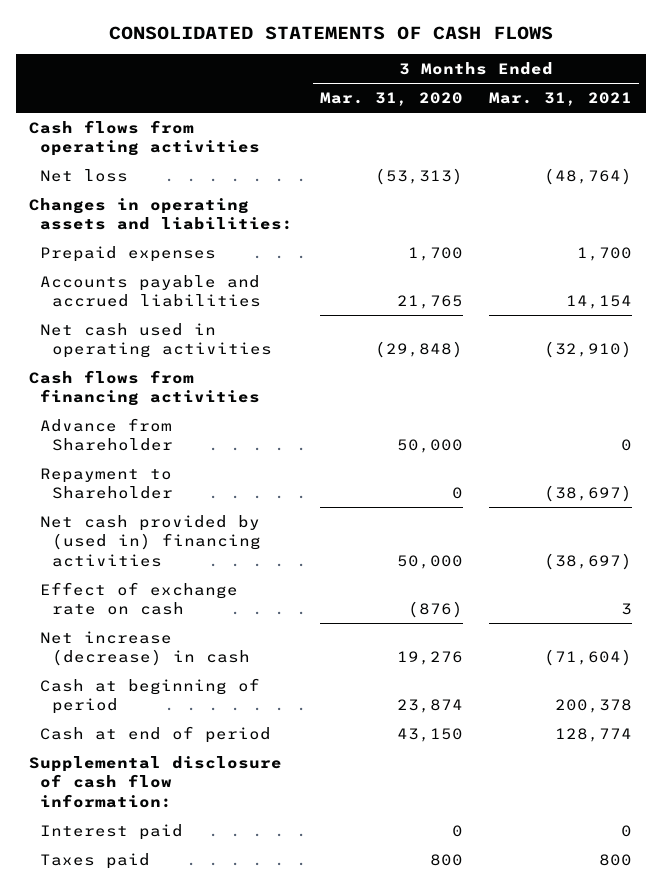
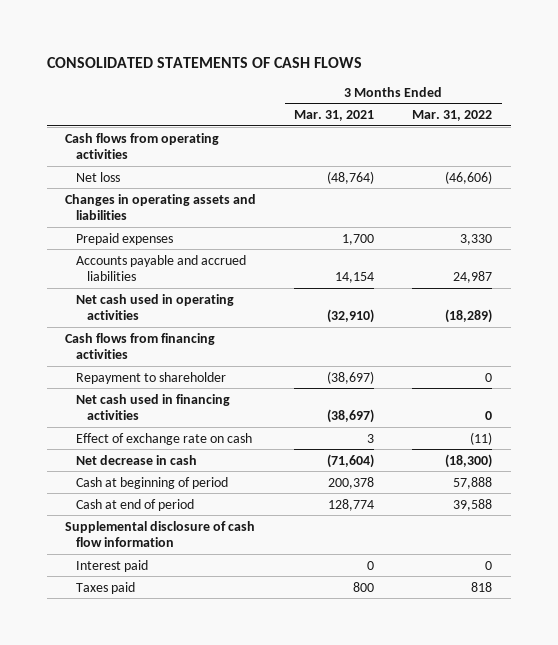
[319,92,463,107] Mar. 31, 2020 -> none
none -> [412,110,493,122] Mar. 31, 2022
[28,197,294,231] Changes in operating assets and liabilities: -> [65,193,257,221] Changes in operating assets and liabilities
[40,417,173,452] Advance from Shareholder -> none
[40,467,173,500] Repayment to Shareholder -> [76,371,227,384] Repayment to shareholder
[40,514,261,567] Net cash provided by (used in) financing activities -> [76,393,231,421] Net cash used in financing activities
[40,630,250,667] Net increase (decrease) in cash -> [76,454,198,465] Net decrease in cash
[28,755,282,808] Supplemental disclosure of cash flow information: -> [65,520,256,548] Supplemental disclosure of cash flow information

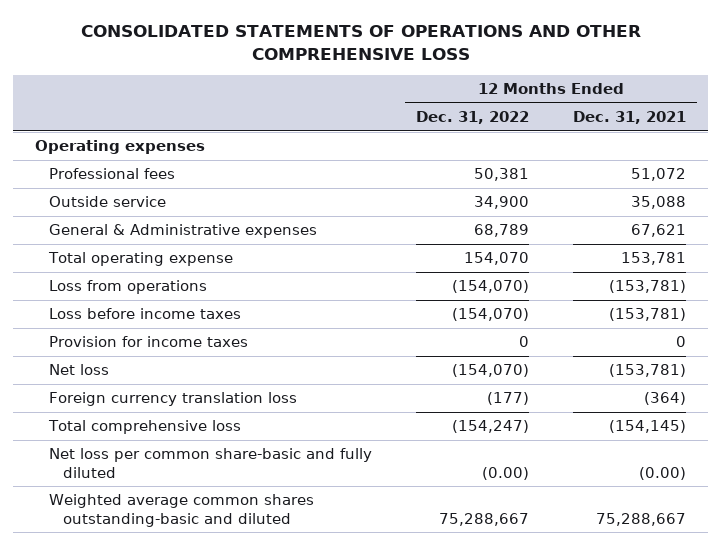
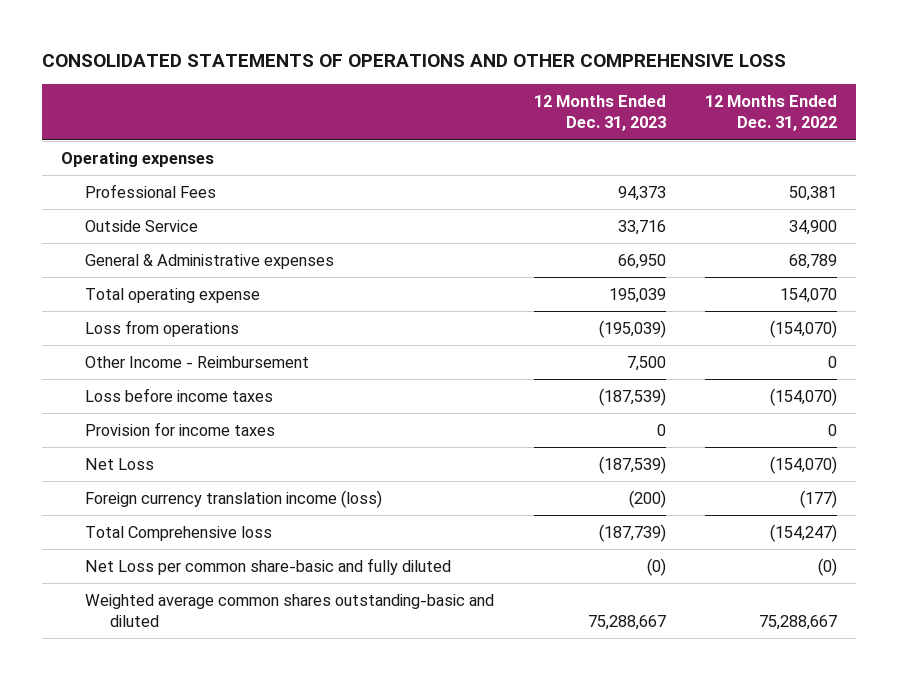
[573,111,687,125] Dec. 31, 2021 -> none
none -> [533,95,666,132] 12 Months Ended Dec. 31, 2023
[49,168,176,180] Professional fees -> [85,184,217,199] Professional Fees
[49,196,167,208] Outside service -> [85,220,199,233] Outside Service
none -> [85,356,310,369] Other Income - Reimbursement
[49,364,110,376] Net loss -> [85,458,155,471] Net Loss
[49,392,298,407] Foreign currency translation loss -> [85,490,383,509] Foreign currency translation income (loss)
[48,420,242,435] Total comprehensive loss -> [85,526,273,542] Total Comprehensive loss
[49,448,373,478] Net loss per common share-basic and fully diluted -> [85,558,452,576] Net Loss per common share-basic and fully diluted
[482,466,530,480] (0.00) -> [817,558,837,577] (0)

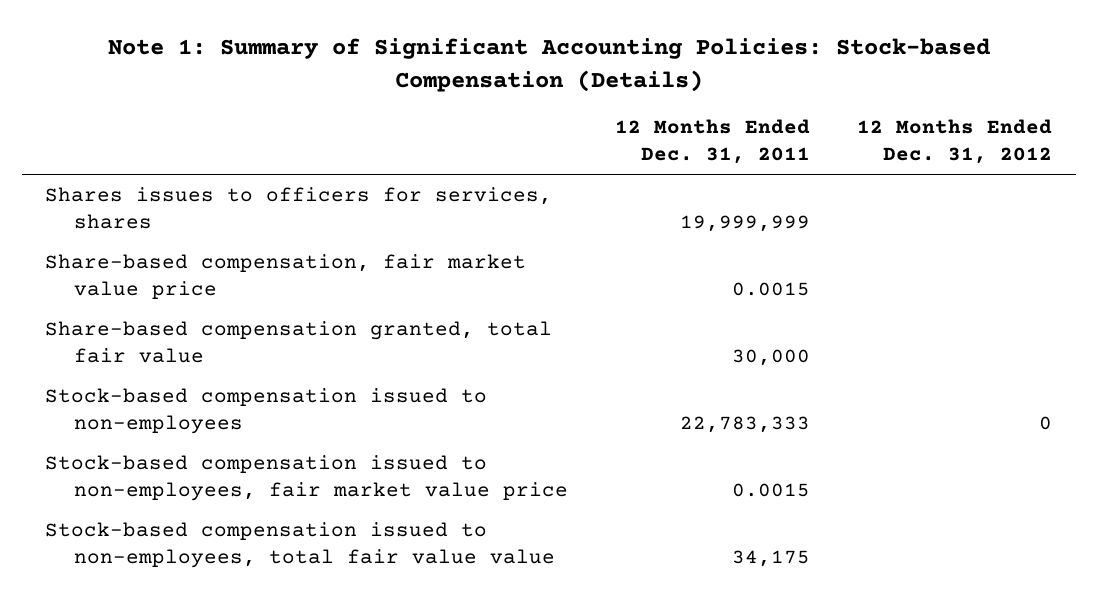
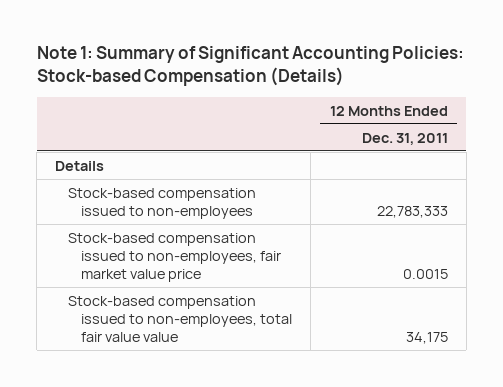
[857,119,1053,165] 12 Months Ended Dec. 31, 2012 -> none
[45,187,553,229] Shares issues to officers for services, shares -> none
[45,254,527,299] Share-based compensation, fair market value price -> none
[45,321,553,363] Share-based compensation granted, total fair value -> none
none -> [55,160,105,171] Details

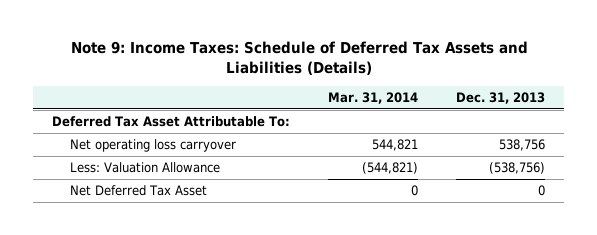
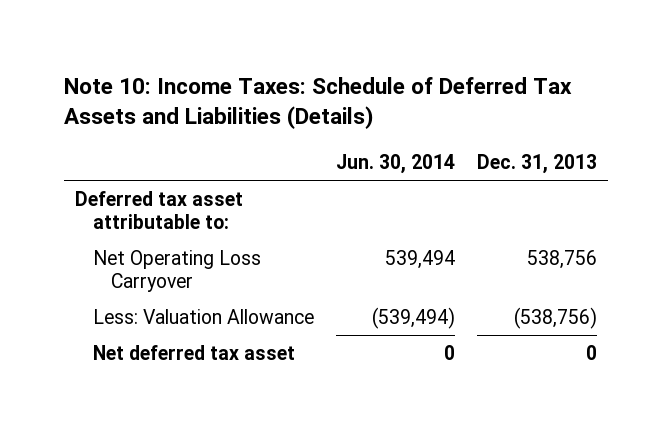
[70,40,528,75] Note 9: Income Taxes: Schedule of Deferred Tax Assets and Liabilities (Details) -> [63,77,572,130] Note 10: Income Taxes: Schedule of Deferred Tax Assets and Liabilities (Details)
[328,91,419,104] Mar. 31, 2014 -> none
none -> [336,153,456,174] Jun. 30, 2014
[51,116,290,128] Deferred Tax Asset Attributable To: -> [74,191,243,230] Deferred tax asset attributable to:
[69,139,236,153] Net operating loss carryover -> [92,250,261,293] Net Operating Loss Carryover
[69,185,207,197] Net Deferred Tax Asset -> [92,345,295,361] Net deferred tax asset

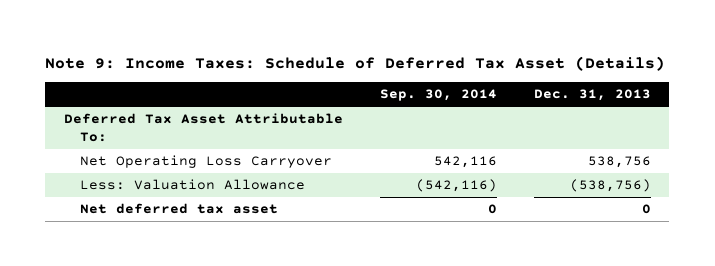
[63,77,572,130] Note 10: Income Taxes: Schedule of Deferred Tax Assets and Liabilities (Details) -> [45,55,666,71] Note 9: Income Taxes: Schedule of Deferred Tax Asset (Details)
[336,153,456,174] Jun. 30, 2014 -> none
none -> [379,89,497,102] Sep. 30, 2014
[74,191,243,230] Deferred tax asset attributable to: -> [63,113,343,143] Deferred Tax Asset Attributable To:

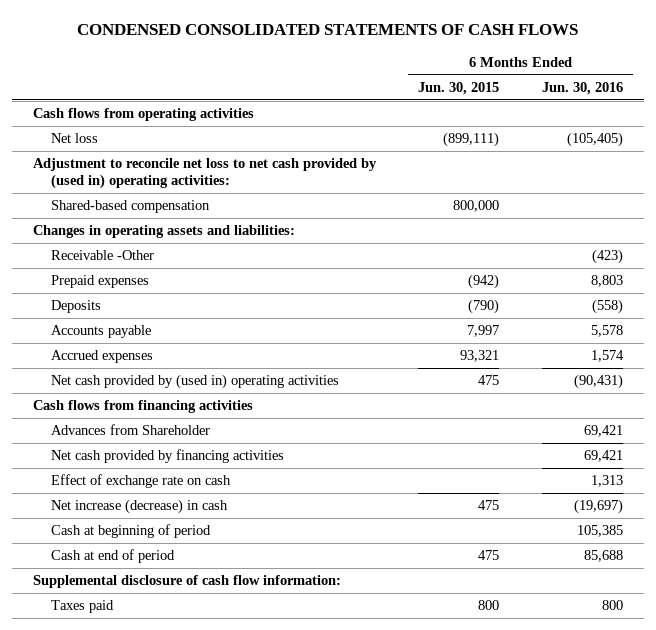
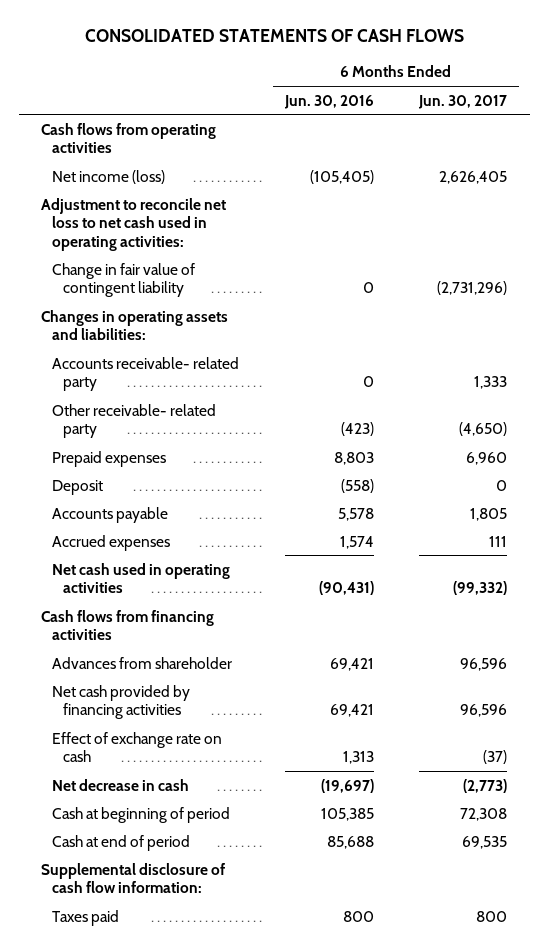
[76,24,578,36] CONDENSED CONSOLIDATED STATEMENTS OF CASH FLOWS -> [85,29,465,43] CONSOLIDATED STATEMENTS OF CASH FLOWS
[418,82,500,96] Jun. 30, 2015 -> none
none -> [418,94,508,109] Jun. 30, 2017
[51,200,211,214] Shared-based compensation -> none
[51,133,99,144] Net loss -> [52,169,166,184] Net income (loss)
[33,158,378,190] Adjustment to reconcile net loss to net cash provided by (used in) operating activities: -> [41,197,227,251] Adjustment to reconcile net loss to net cash used in operating activities:
none -> [52,262,196,298] Change in fair value of contingent liability
none -> [52,356,240,392] Accounts receivable- related party
[51,250,155,261] Receivable -Other -> [52,403,217,439] Other receivable- related party
[51,300,102,314] Deposits -> [52,479,104,495] Deposit
[51,374,340,390] Net cash provided by (used in) operating activities -> [52,562,231,594] Net cash used in operating activities
[51,424,211,436] Advances from Shareholder -> [52,656,233,669] Advances from shareholder
[51,499,229,515] Net increase (decrease) in cash -> [52,778,190,791] Net decrease in cash

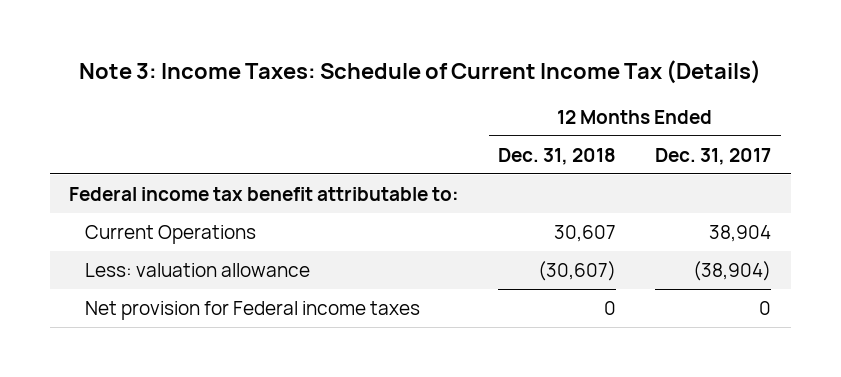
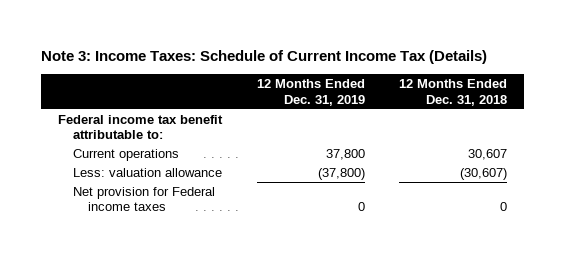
[655,147,772,165] Dec. 31, 2017 -> none
none -> [256,78,365,106] 12 Months Ended Dec. 31, 2019
[85,224,257,244] Current Operations -> [73,148,180,161] Current operations

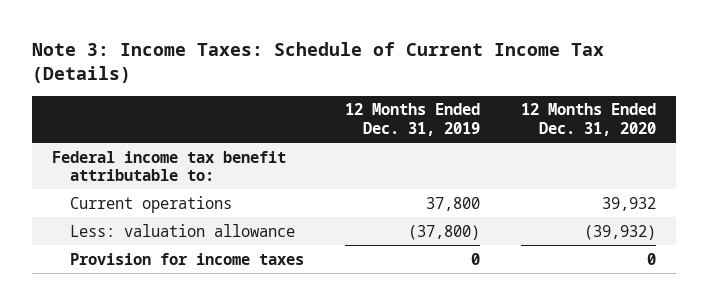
[399,78,508,106] 12 Months Ended Dec. 31, 2018 -> none
none -> [521,103,657,136] 12 Months Ended Dec. 31, 2020
[73,186,216,212] Net provision for Federal income taxes -> [70,252,305,265] Provision for income taxes

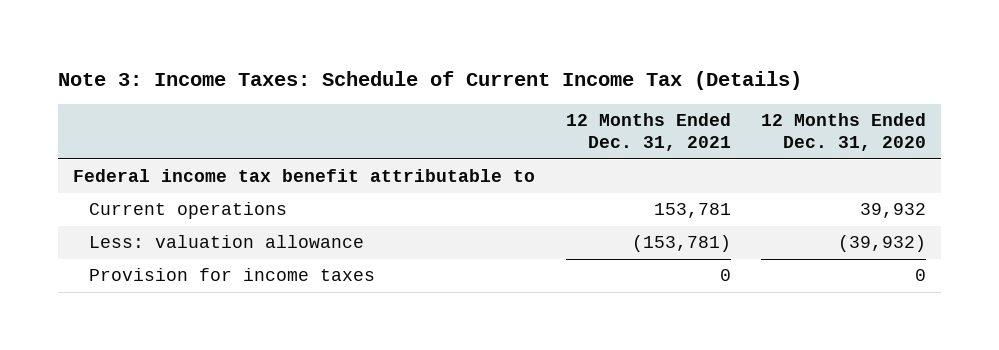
[345,103,481,136] 12 Months Ended Dec. 31, 2019 -> none
none -> [565,113,731,152] 12 Months Ended Dec. 31, 2021
[52,150,287,181] Federal income tax benefit attributable to: -> [73,169,536,183] Federal income tax benefit attributable to

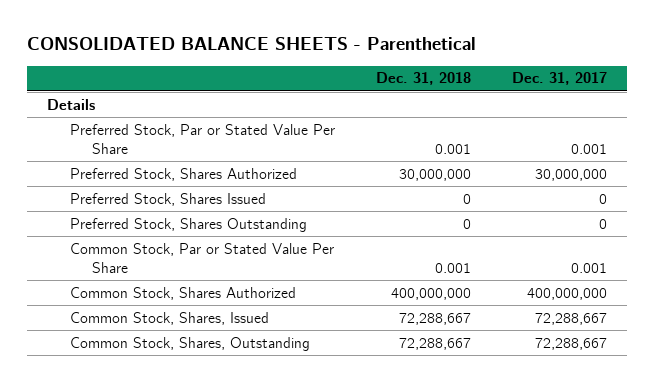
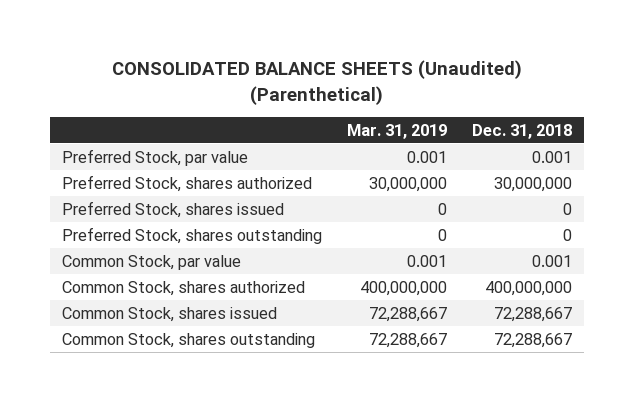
[26,37,476,51] CONSOLIDATED BALANCE SHEETS - Parenthetical -> [111,60,522,105] CONSOLIDATED BALANCE SHEETS (Unaudited) (Parenthetical)
[511,72,607,86] Dec. 31, 2017 -> none
none -> [346,123,447,139] Mar. 31, 2019
[47,98,96,110] Details -> none
[69,123,335,154] Preferred Stock, Par or Stated Value Per Share -> [62,148,249,166] Preferred Stock, par value
[69,167,297,181] Preferred Stock, Shares Authorized -> [62,174,313,192] Preferred Stock, shares authorized
[69,192,266,206] Preferred Stock, Shares Issued -> [62,200,285,218] Preferred Stock, shares issued
[69,217,307,232] Preferred Stock, Shares Outstanding -> [62,226,323,244] Preferred Stock, shares outstanding
[69,242,334,273] Common Stock, Par or Stated Value Per Share -> [62,254,242,270] Common Stock, par value
[69,286,296,300] Common Stock, Shares Authorized -> [62,280,306,296] Common Stock, shares authorized
[69,311,269,325] Common Stock, Shares, Issued -> [62,306,278,322] Common Stock, shares issued
[69,336,310,351] Common Stock, Shares, Outstanding -> [62,332,316,348] Common Stock, shares outstanding

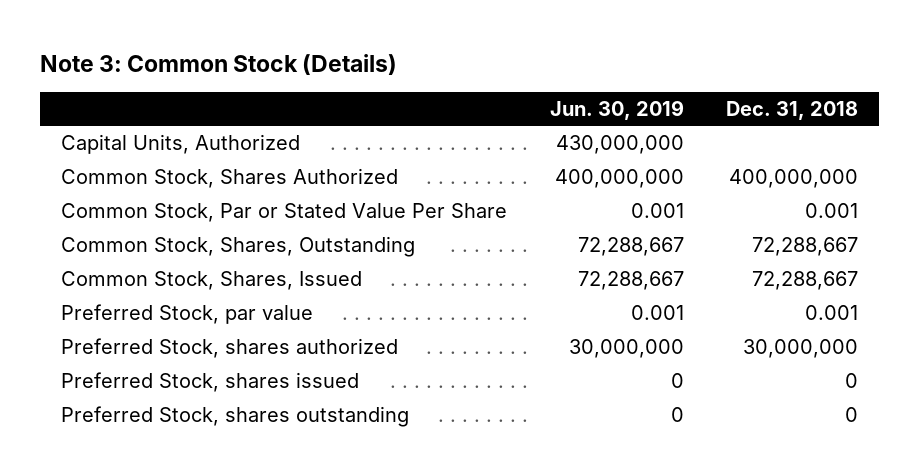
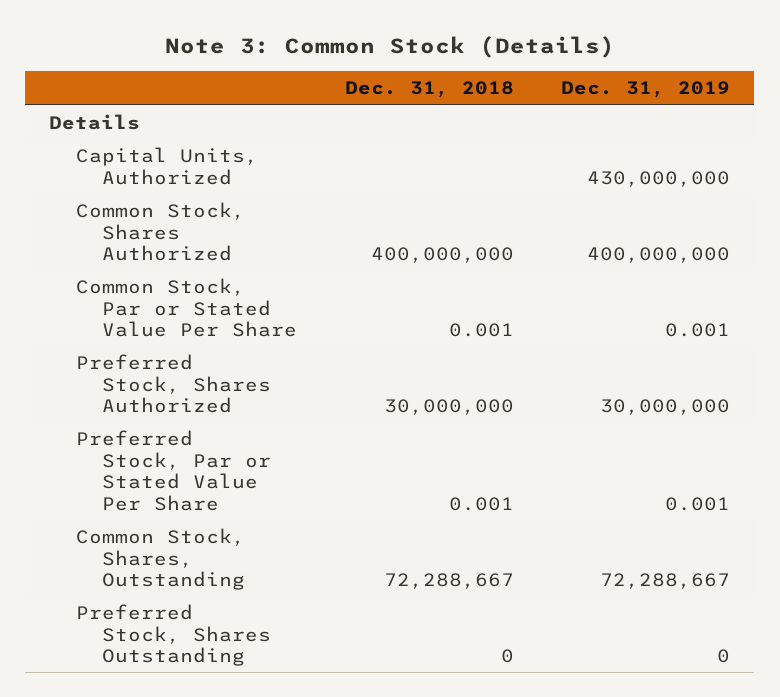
[549,99,684,120] Jun. 30, 2019 -> none
none -> [561,81,731,99] Dec. 31, 2019
none -> [49,113,141,130] Details
none -> [75,353,272,414] Preferred Stock, Shares Authorized
none -> [75,429,272,511] Preferred Stock, Par or Stated Value Per Share
[61,271,363,291] Common Stock, Shares, Issued -> none
[61,304,314,325] Preferred Stock, par value -> none
[61,338,399,359] Preferred Stock, shares authorized -> none
[61,372,360,393] Preferred Stock, shares issued -> none
[61,406,410,428] Preferred Stock, shares outstanding -> [75,603,272,667] Preferred Stock, Shares Outstanding

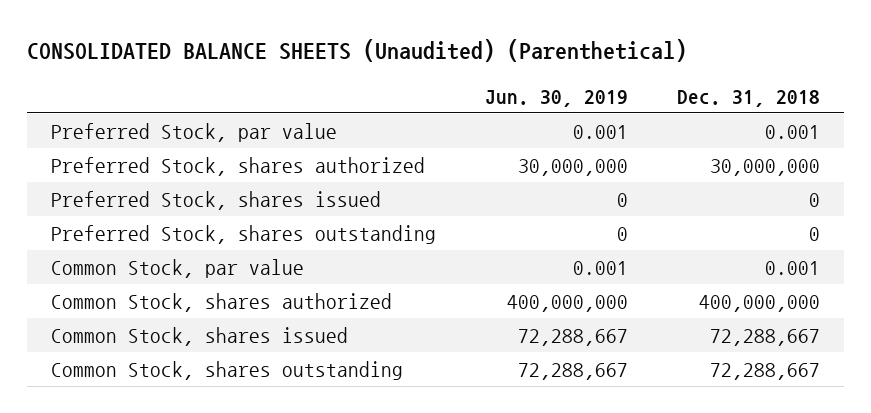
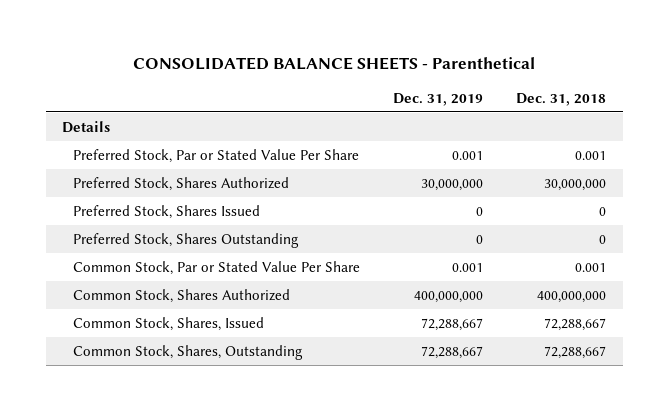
[26,39,687,63] CONSOLIDATED BALANCE SHEETS (Unaudited) (Parenthetical) -> [133,56,536,70] CONSOLIDATED BALANCE SHEETS - Parenthetical
[484,89,628,107] Jun. 30, 2019 -> none
none -> [393,92,484,106] Dec. 31, 2019
none -> [62,120,111,133] Details
[50,122,337,142] Preferred Stock, par value -> [73,148,360,163] Preferred Stock, Par or Stated Value Per Share
[50,156,425,176] Preferred Stock, shares authorized -> [73,176,290,191] Preferred Stock, Shares Authorized
[50,190,381,210] Preferred Stock, shares issued -> [73,204,261,219] Preferred Stock, Shares Issued
[50,224,436,244] Preferred Stock, shares outstanding -> [73,232,300,248] Preferred Stock, Shares Outstanding
[50,258,304,278] Common Stock, par value -> [73,260,361,275] Common Stock, Par or Stated Value Per Share
[50,292,392,312] Common Stock, shares authorized -> [73,288,291,303] Common Stock, Shares Authorized
[50,326,348,346] Common Stock, shares issued -> [73,316,265,331] Common Stock, Shares, Issued
[50,360,403,380] Common Stock, shares outstanding -> [73,344,304,360] Common Stock, Shares, Outstanding

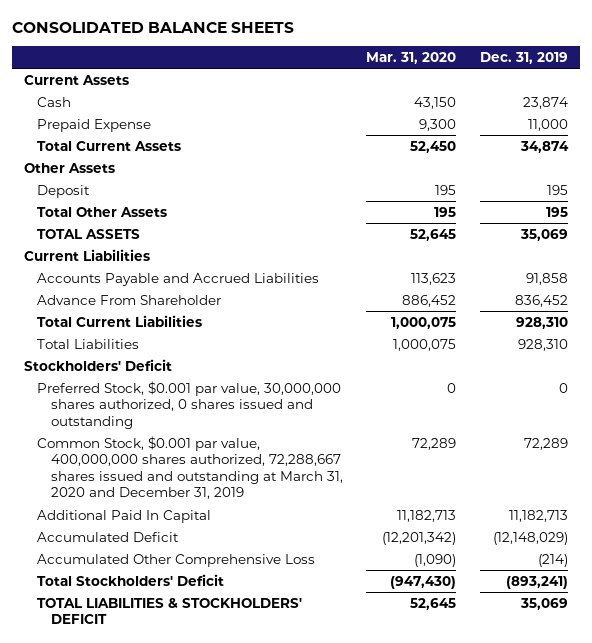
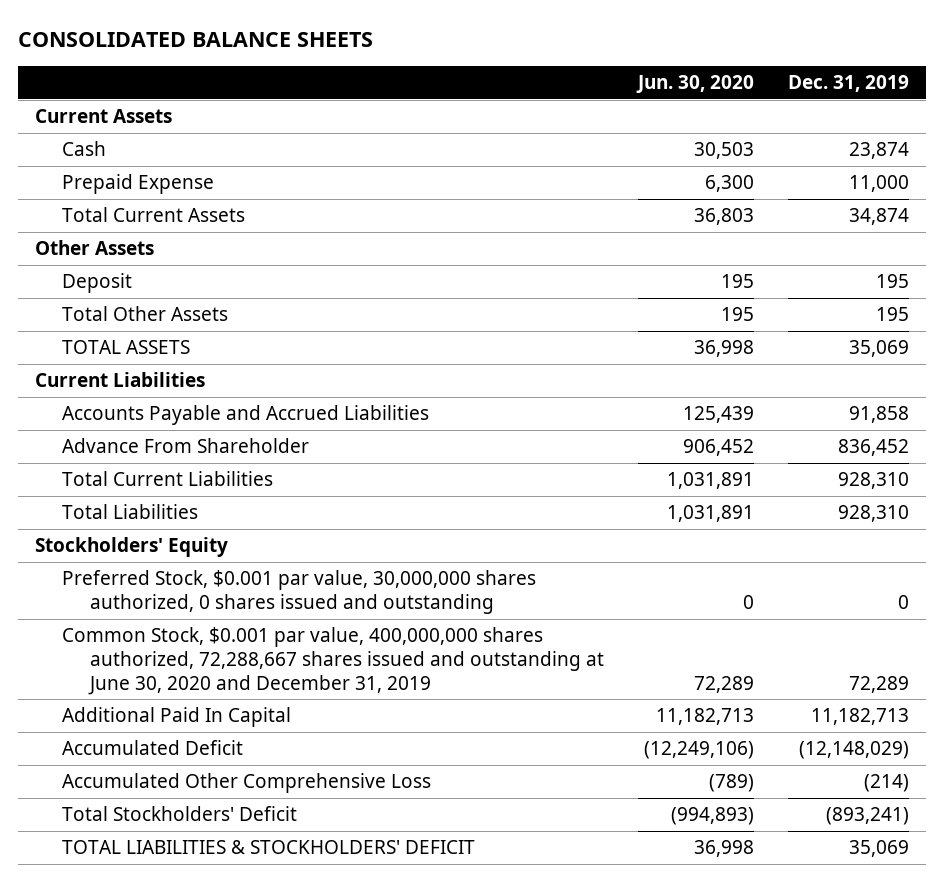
[366,51,457,64] Mar. 31, 2020 -> none
none -> [636,75,755,94] Jun. 30, 2020
[24,358,173,371] Stockholders' Deficit -> [34,537,228,558] Stockholders' Equity
[37,435,343,500] Common Stock, $0.001 par value, 400,000,000 shares authorized, 72,288,667 shares issued and outstanding at March 31, 2020 and December 31, 2019 -> [62,627,605,695] Common Stock, $0.001 par value, 400,000,000 shares authorized, 72,288,667 shares issued and outstanding at June 30, 2020 and December 31, 2019

